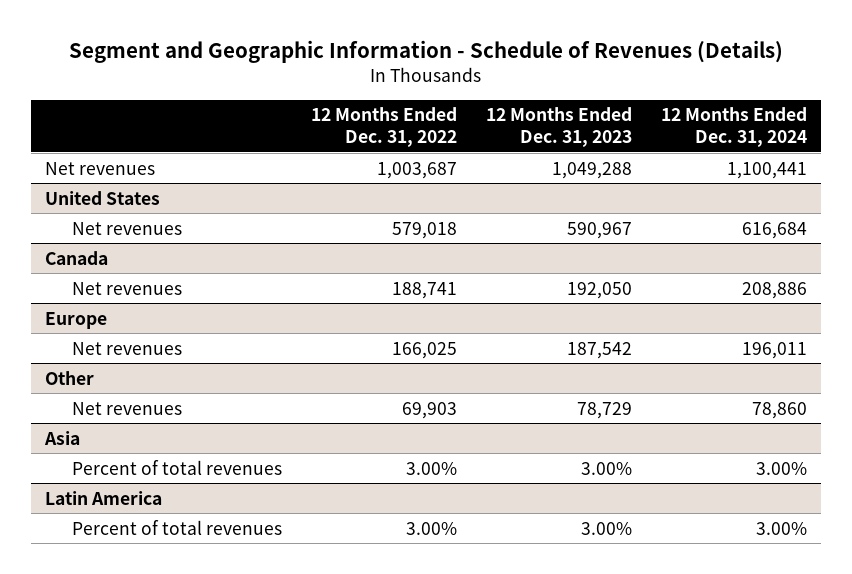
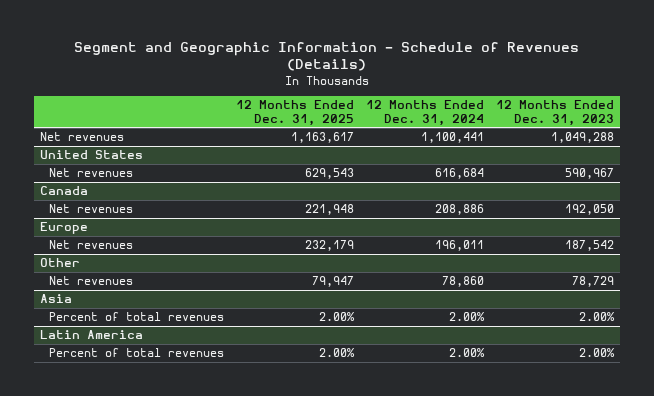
[310,107,457,147] 12 Months Ended Dec. 31, 2022 -> none
none -> [236,100,355,126] 12 Months Ended Dec. 31, 2025
[580,461,632,475] 3.00% -> [579,312,616,322] 2.00%
[755,461,807,475] 3.00% -> [449,312,486,322] 2.00%
[580,521,632,535] 3.00% -> [579,348,616,358] 2.00%
[755,521,807,535] 3.00% -> [449,348,486,358] 2.00%

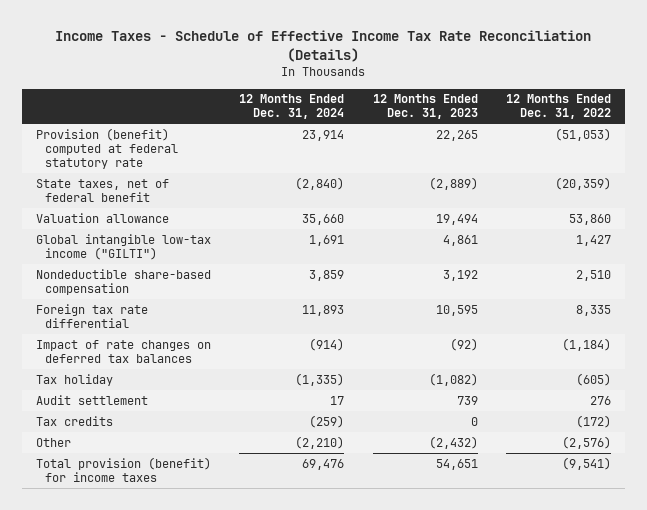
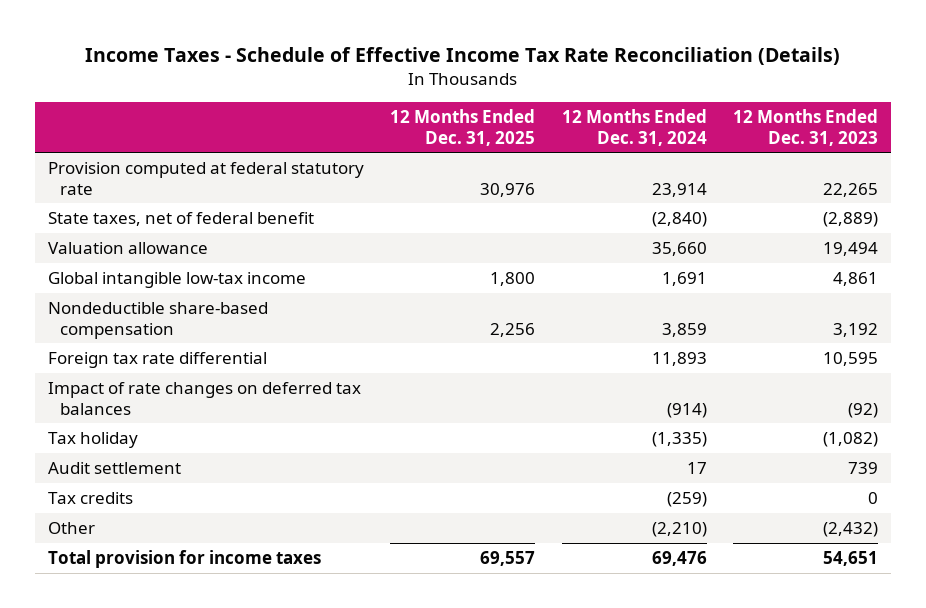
[505,94,611,120] 12 Months Ended Dec. 31, 2022 -> none
none -> [390,108,536,146] 12 Months Ended Dec. 31, 2025
[36,127,179,169] Provision (benefit) computed at federal statutory rate -> [48,161,365,195] Provision computed at federal statutory rate
[36,233,212,260] Global intangible low-tax income ("GILTI") -> [48,271,307,288] Global intangible low-tax income
[36,456,212,482] Total provision (benefit) for income taxes -> [48,549,322,568] Total provision for income taxes

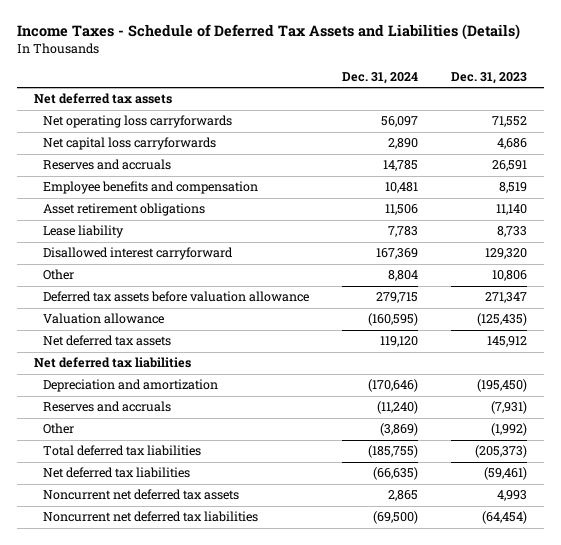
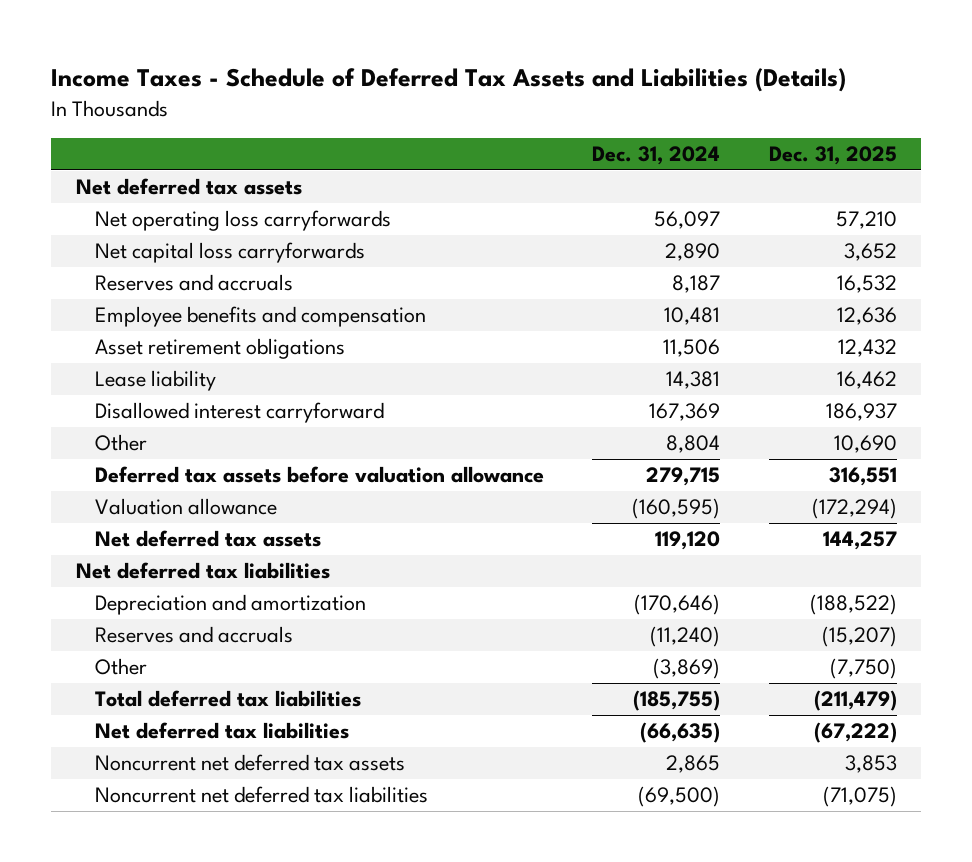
[451,71,528,84] Dec. 31, 2023 -> none
none -> [768,145,897,165] Dec. 31, 2025
[382,160,418,172] 14,785 -> [672,275,721,294] 8,187
[387,226,418,238] 7,783 -> [666,371,721,390] 14,381

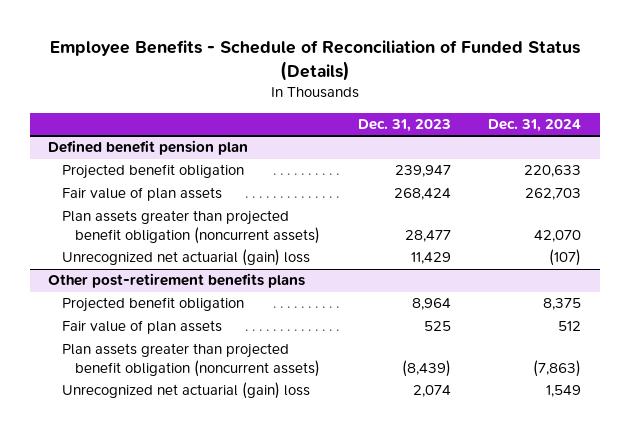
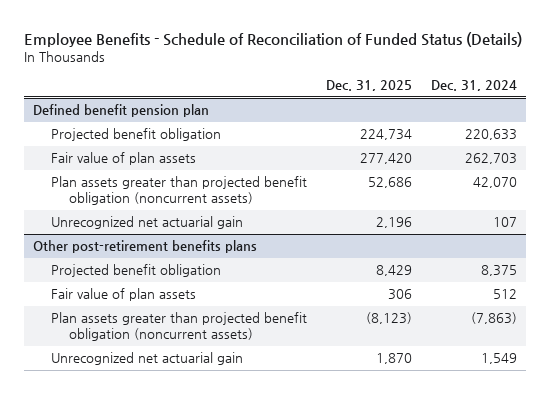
[357,119,451,133] Dec. 31, 2023 -> none
none -> [326,80,413,92] Dec. 31, 2025
[61,249,310,267] Unrecognized net actuarial (gain) loss -> [51,216,244,230] Unrecognized net actuarial gain
[548,249,581,267] (107) -> [492,217,517,228] 107
[61,382,310,400] Unrecognized net actuarial (gain) loss -> [51,352,244,366] Unrecognized net actuarial gain

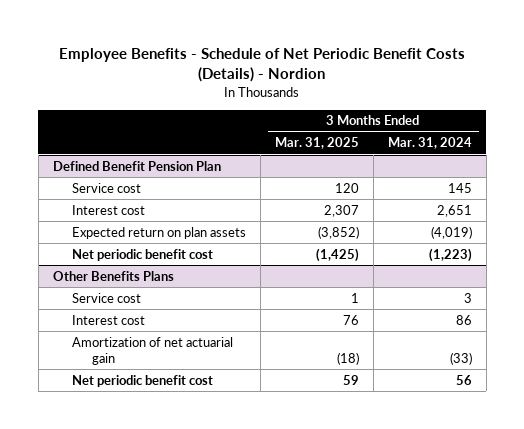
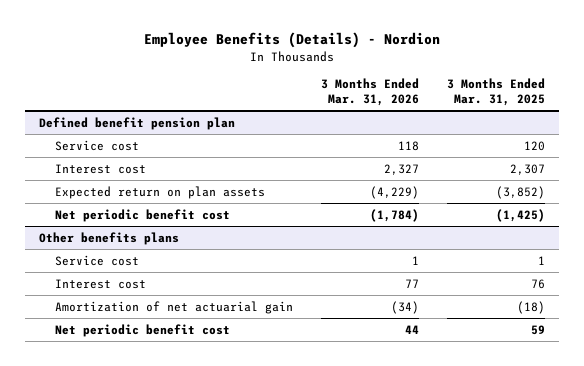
[59,47,466,82] Employee Benefits - Schedule of Net Periodic Benefit Costs (Details) - Nordion -> [144,32,441,49] Employee Benefits (Details) - Nordion
[387,137,472,150] Mar. 31, 2024 -> none
none -> [321,78,420,106] 3 Months Ended Mar. 31, 2026
[52,160,221,171] Defined Benefit Pension Plan -> [39,116,236,130] Defined benefit pension plan
[52,270,174,281] Other Benefits Plans -> [39,231,180,245] Other benefits plans

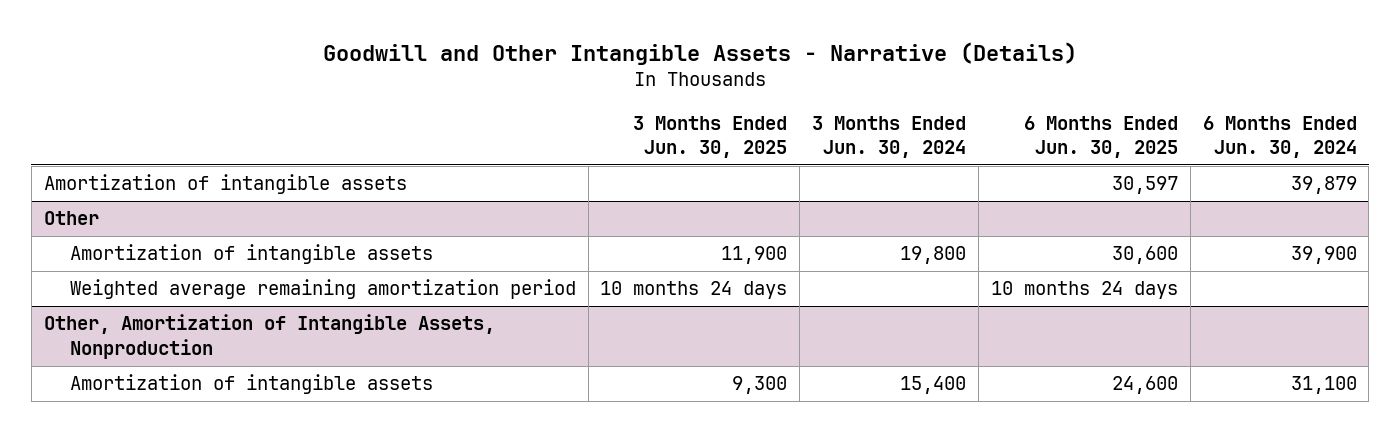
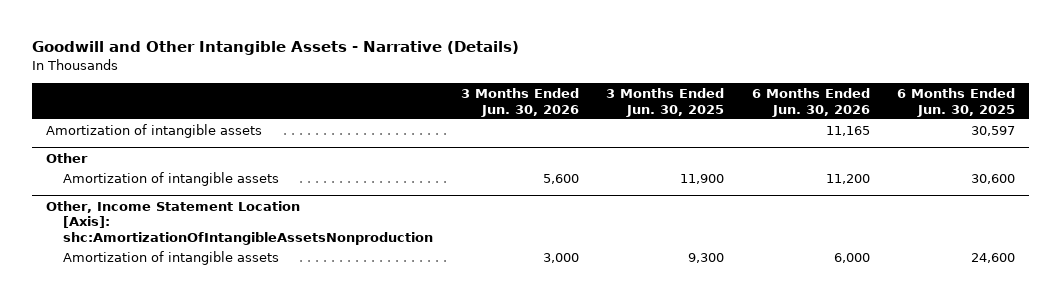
[812,115,967,159] 3 Months Ended Jun. 30, 2024 -> none
[1202,115,1357,159] 6 Months Ended Jun. 30, 2024 -> none
none -> [460,87,579,117] 3 Months Ended Jun. 30, 2026
none -> [751,87,870,117] 6 Months Ended Jun. 30, 2026
[69,279,576,300] Weighted average remaining amortization period -> none
[43,314,495,359] Other, Amortization of Intangible Assets, Nonproduction -> none
none -> [46,200,433,246] Other, Income Statement Location [Axis]: shc:AmortizationOfIntangibleAssetsNonproduction

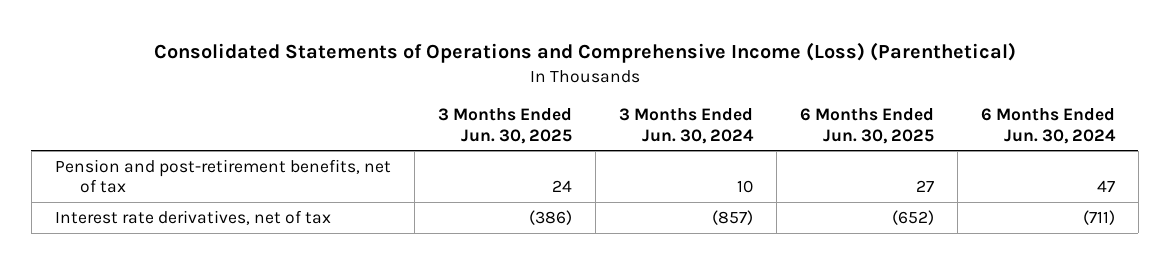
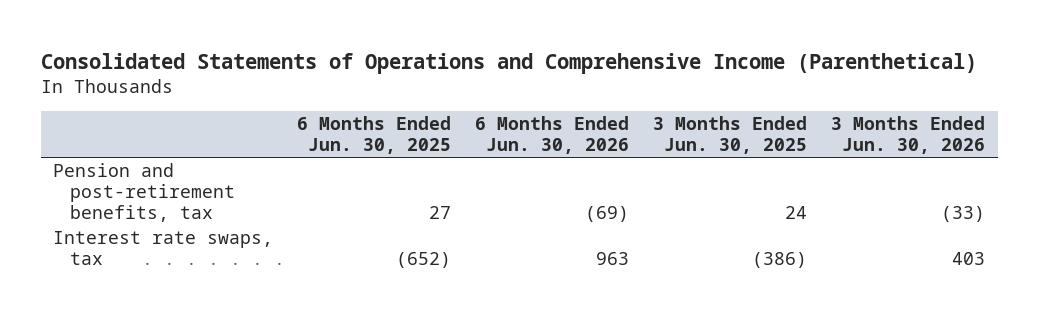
[153,42,1016,64] Consolidated Statements of Operations and Comprehensive Income (Loss) (Parenthetical) -> [41,52,978,74] Consolidated Statements of Operations and Comprehensive Income (Parenthetical)
[618,107,754,144] 3 Months Ended Jun. 30, 2024 -> none
[980,107,1116,144] 6 Months Ended Jun. 30, 2024 -> none
none -> [475,116,630,154] 6 Months Ended Jun. 30, 2026
none -> [831,116,986,154] 3 Months Ended Jun. 30, 2026
[54,158,391,194] Pension and post-retirement benefits, net of tax -> [53,163,236,222] Pension and post-retirement benefits, tax
[54,209,331,225] Interest rate derivatives, net of tax -> [53,231,274,266] Interest rate swaps, tax

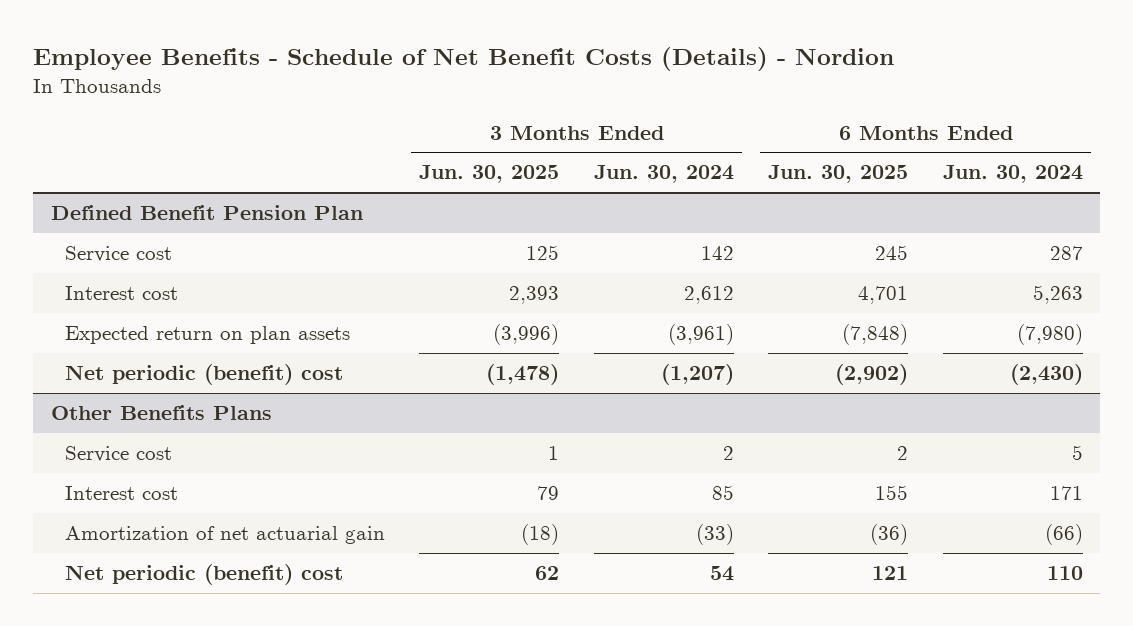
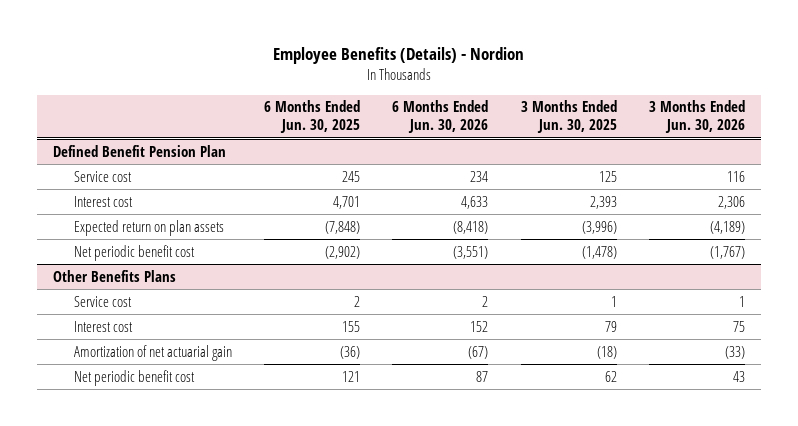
[33,47,895,72] Employee Benefits - Schedule of Net Benefit Costs (Details) - Nordion -> [273,46,525,64] Employee Benefits (Details) - Nordion
[593,165,734,184] Jun. 30, 2024 -> none
[942,165,1083,184] Jun. 30, 2024 -> none
none -> [392,100,489,134] 6 Months Ended Jun. 30, 2026
none -> [648,100,745,134] 3 Months Ended Jun. 30, 2026
[65,363,344,385] Net periodic (benefit) cost -> [73,244,195,261] Net periodic benefit cost
[65,563,344,585] Net periodic (benefit) cost -> [73,369,195,386] Net periodic benefit cost

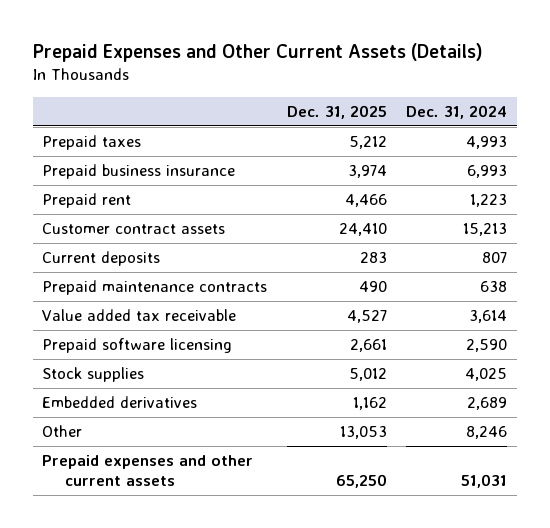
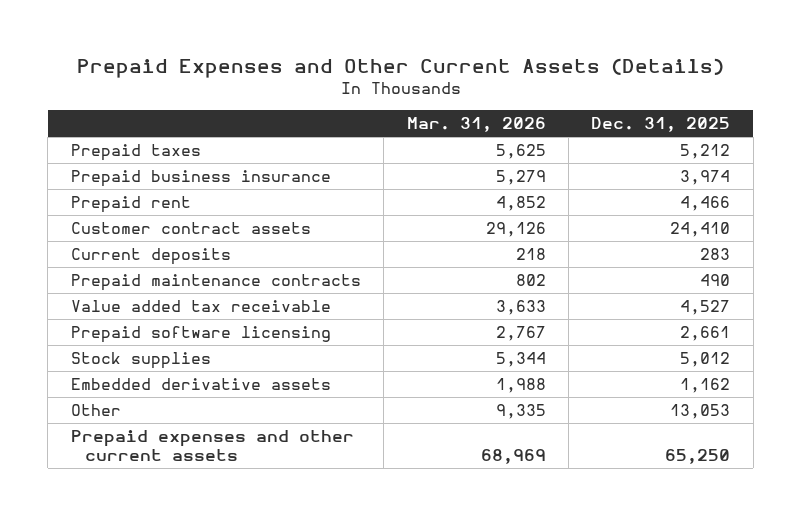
[406,104,508,119] Dec. 31, 2024 -> none
none -> [406,117,546,133] Mar. 31, 2026
[42,396,198,409] Embedded derivatives -> [70,378,331,391] Embedded derivative assets

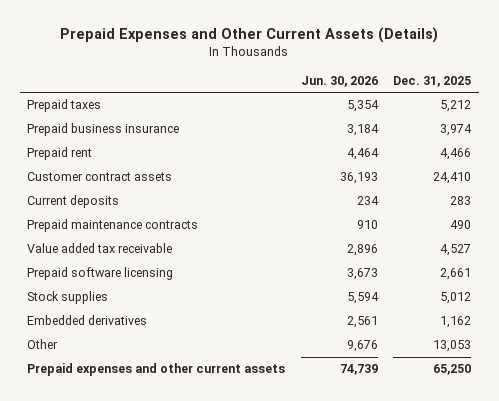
[406,117,546,133] Mar. 31, 2026 -> none
none -> [300,75,378,87] Jun. 30, 2026
[70,378,331,391] Embedded derivative assets -> [27,315,148,326] Embedded derivatives

